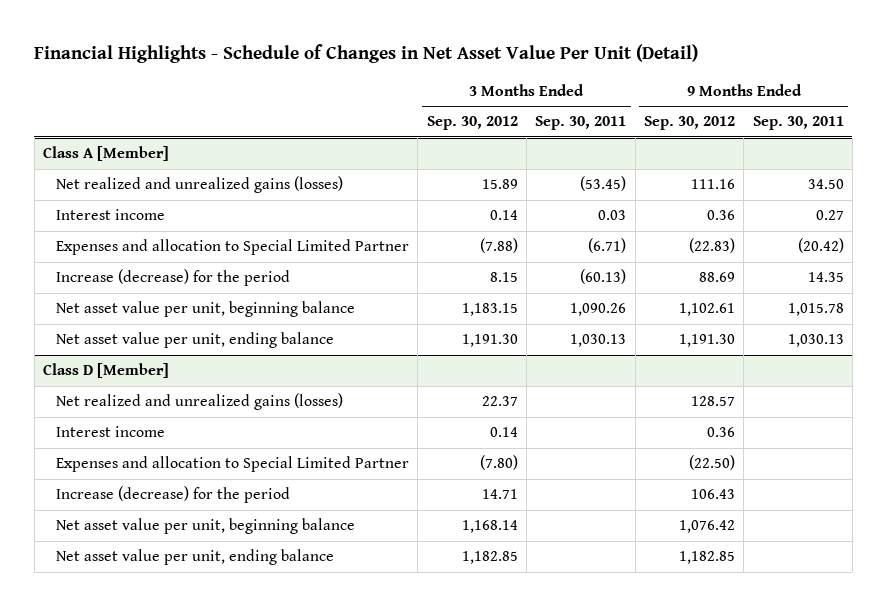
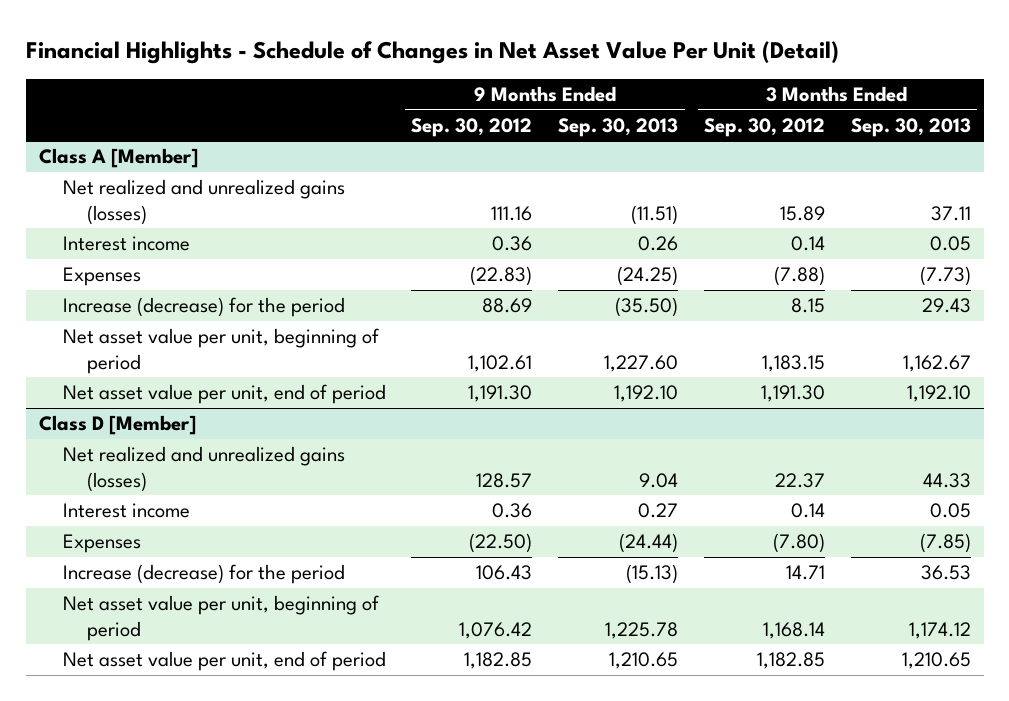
[535,116,627,131] Sep. 30, 2011 -> none
[752,116,844,131] Sep. 30, 2011 -> none
none -> [558,117,679,137] Sep. 30, 2013
none -> [850,117,971,137] Sep. 30, 2013
[55,239,409,256] Expenses and allocation to Special Limited Partner -> [62,267,141,287] Expenses
[55,301,355,318] Net asset value per unit, beginning balance -> [62,328,379,374] Net asset value per unit, beginning of period
[55,332,334,349] Net asset value per unit, ending balance -> [62,384,386,405] Net asset value per unit, end of period
[55,456,409,473] Expenses and allocation to Special Limited Partner -> [62,534,141,554] Expenses
[55,518,355,535] Net asset value per unit, beginning balance -> [62,595,379,641] Net asset value per unit, beginning of period
[55,549,334,566] Net asset value per unit, ending balance -> [62,651,386,672] Net asset value per unit, end of period

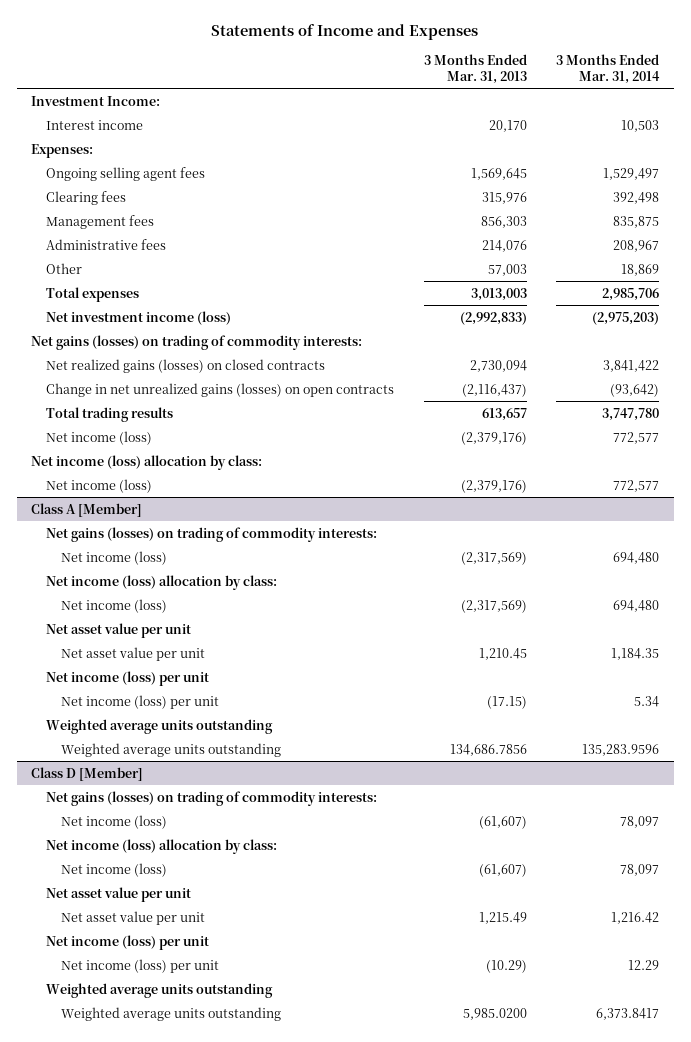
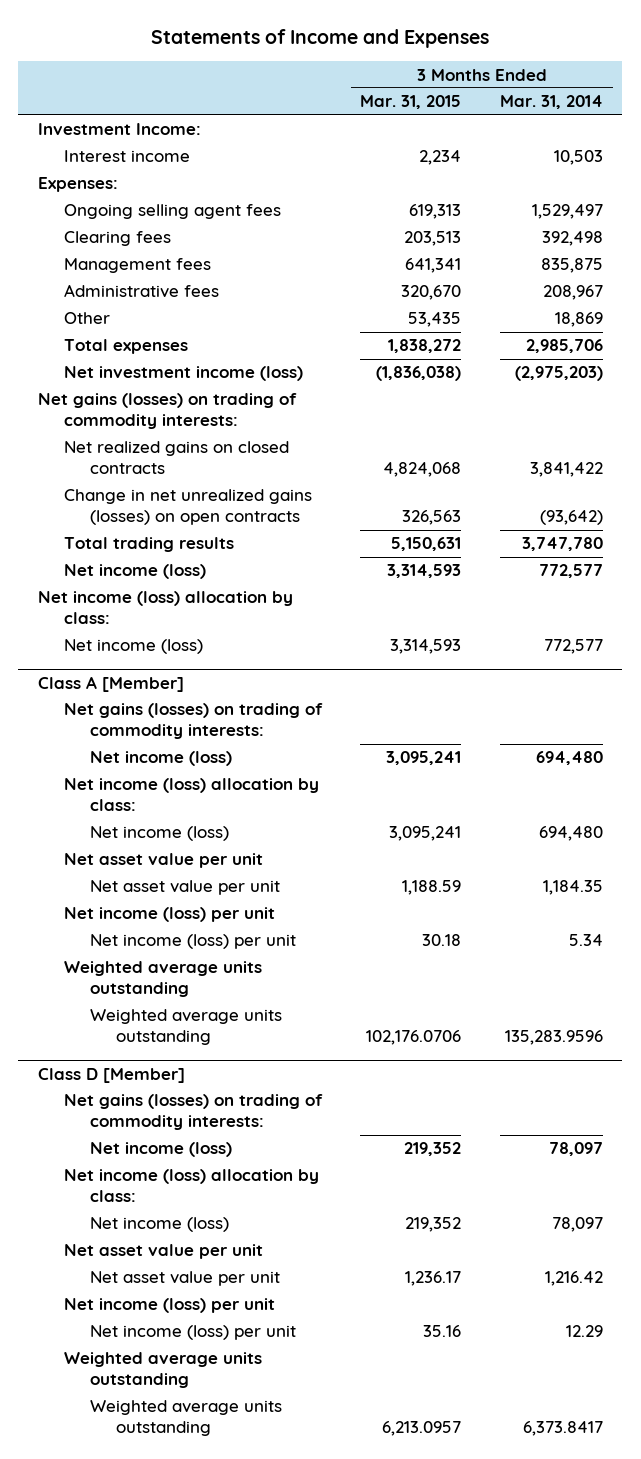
[423,54,527,84] 3 Months Ended Mar. 31, 2013 -> none
none -> [360,95,462,110] Mar. 31, 2015
[46,358,326,373] Net realized gains (losses) on closed contracts -> [63,441,289,475] Net realized gains on closed contracts

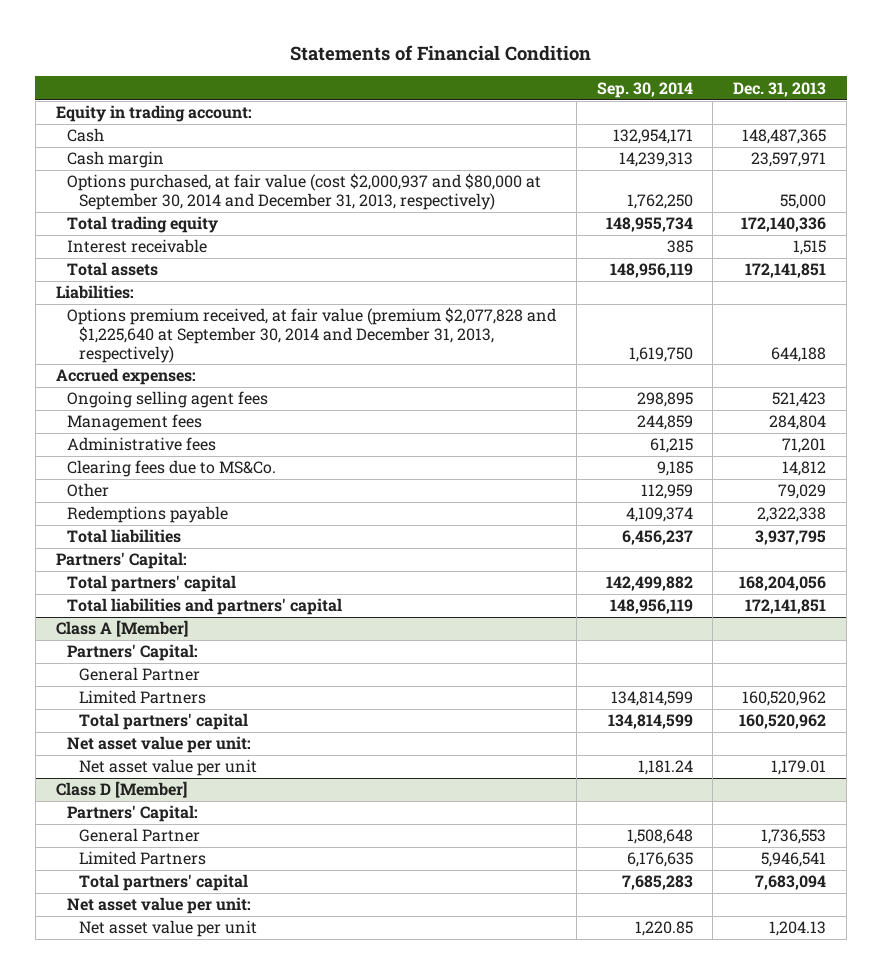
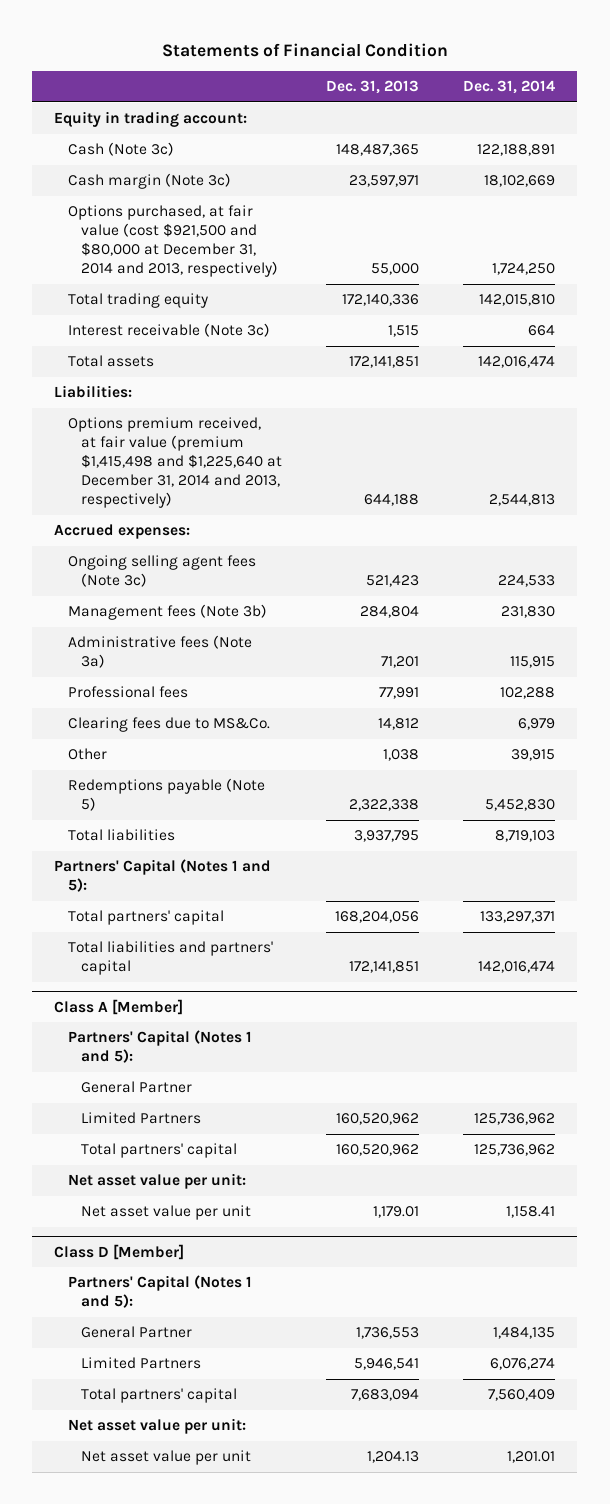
[596,81,693,98] Sep. 30, 2014 -> none
none -> [463,80,556,95] Dec. 31, 2014
[67,128,105,143] Cash -> [67,142,174,157] Cash (Note 3c)
[67,151,165,169] Cash margin -> [67,173,231,190] Cash margin (Note 3c)
[67,173,542,210] Options purchased, at fair value (cost $2,000,937 and $80,000 at September 30, 2014 and December 31, 2013, respectively) -> [67,205,278,278] Options purchased, at fair value (cost $921,500 and $80,000 at December 31, 2014 and 2013, respectively)
[67,239,208,254] Interest receivable -> [67,323,270,338] Interest receivable (Note 3c)
[67,307,557,363] Options premium received, at fair value (premium $2,077,828 and $1,225,640 at September 30, 2014 and December 31, 2013, respectively) -> [67,417,282,509] Options premium received, at fair value (premium $1,415,498 and $1,225,640 at December 31, 2014 and 2013, respectively)
[67,391,269,409] Ongoing selling agent fees -> [67,555,256,588] Ongoing selling agent fees (Note 3c)
[67,414,203,432] Management fees -> [67,604,267,621] Management fees (Note 3b)
[67,437,217,452] Administrative fees -> [67,635,252,669] Administrative fees (Note 3a)
none -> [67,686,188,699] Professional fees
[778,484,827,500] 79,029 -> [383,749,420,762] 1,038
[67,506,229,524] Redemptions payable -> [67,778,265,812] Redemptions payable (Note 5)
[55,552,187,570] Partners' Capital: -> [54,859,272,893] Partners' Capital (Notes 1 and 5):
[67,644,199,662] Partners' Capital: -> [67,1030,252,1064] Partners' Capital (Notes 1 and 5):
[67,805,199,823] Partners' Capital: -> [67,1275,252,1309] Partners' Capital (Notes 1 and 5):

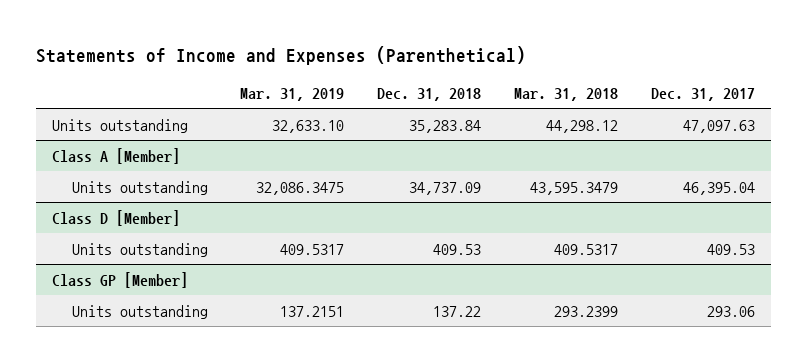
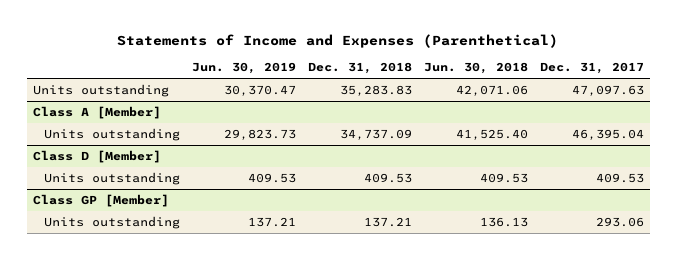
[240,87,345,101] Mar. 31, 2019 -> none
[514,87,619,101] Mar. 31, 2018 -> none
none -> [192,62,297,75] Jun. 30, 2019
none -> [424,62,529,75] Jun. 30, 2018
[409,119,482,133] 35,283.84 -> [340,85,413,97] 35,283.83
[433,305,482,317] 137.22 -> [364,217,413,228] 137.21

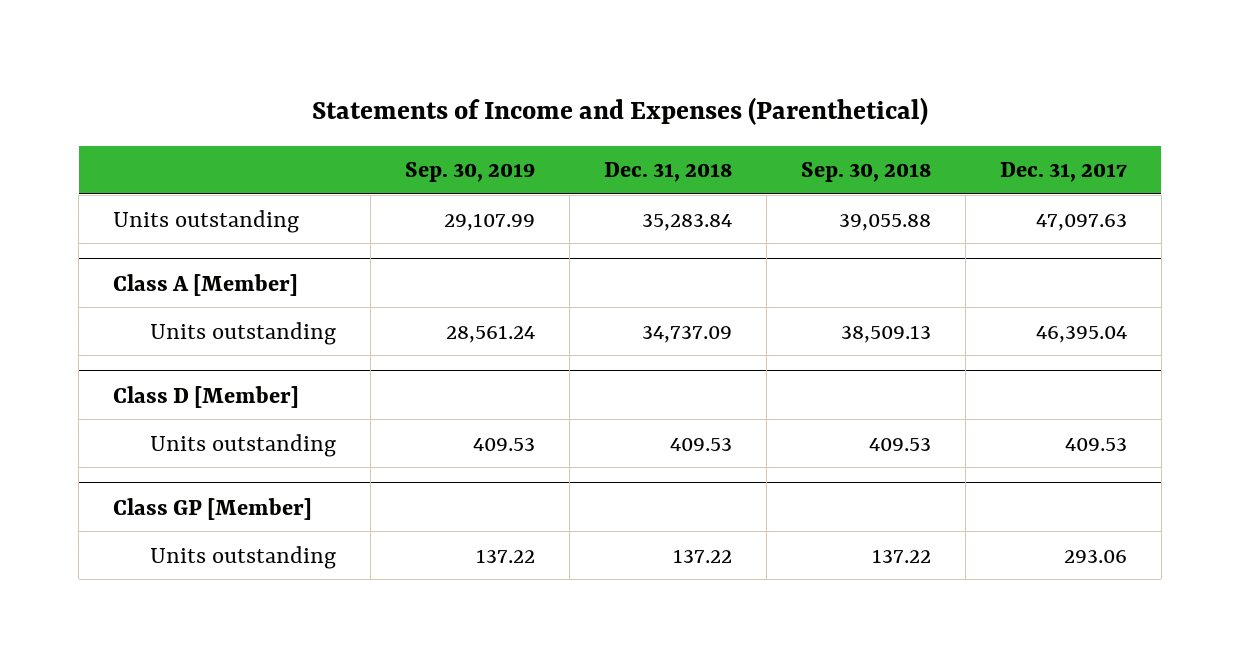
[192,62,297,75] Jun. 30, 2019 -> none
[424,62,529,75] Jun. 30, 2018 -> none
none -> [404,162,535,183] Sep. 30, 2019
none -> [800,162,931,183] Sep. 30, 2018
[340,85,413,97] 35,283.83 -> [641,213,732,231] 35,283.84
[364,217,413,228] 137.21 -> [672,548,732,563] 137.22

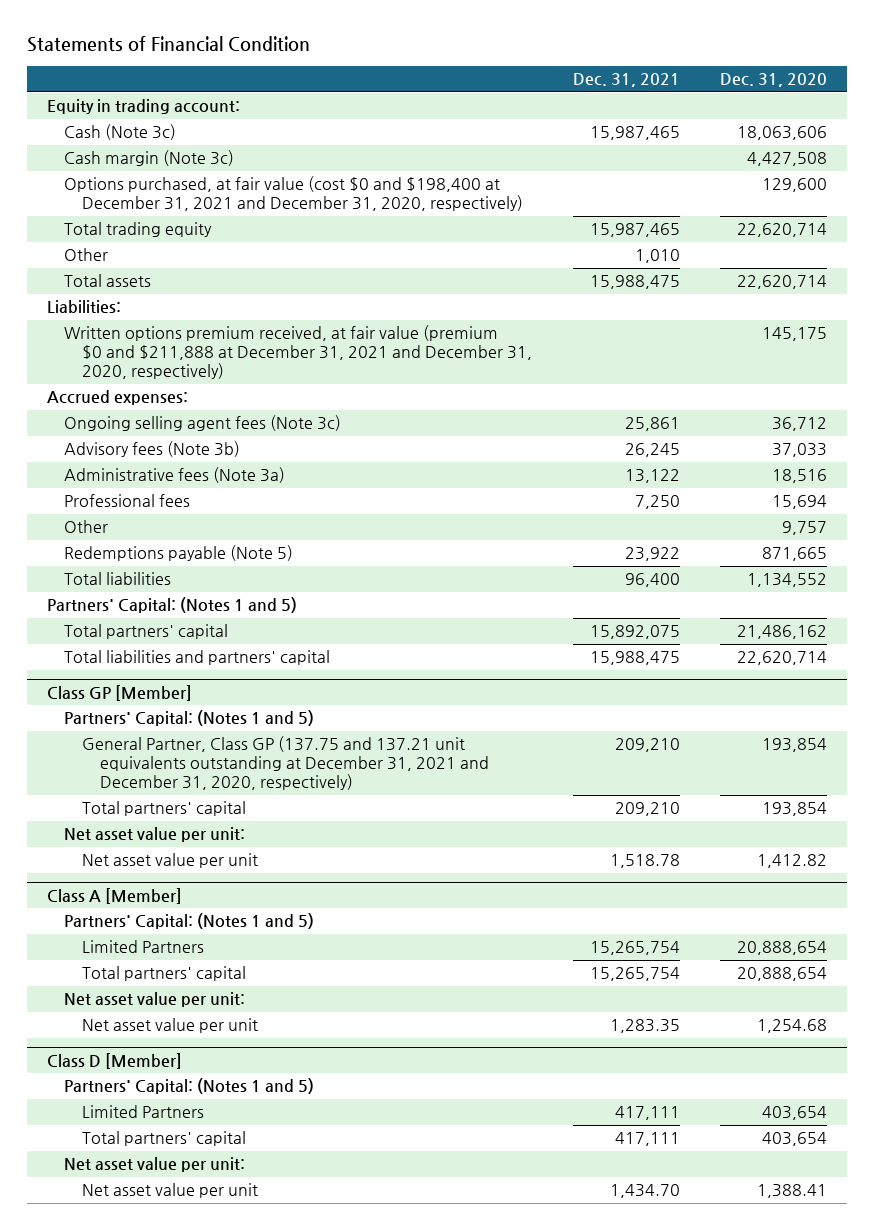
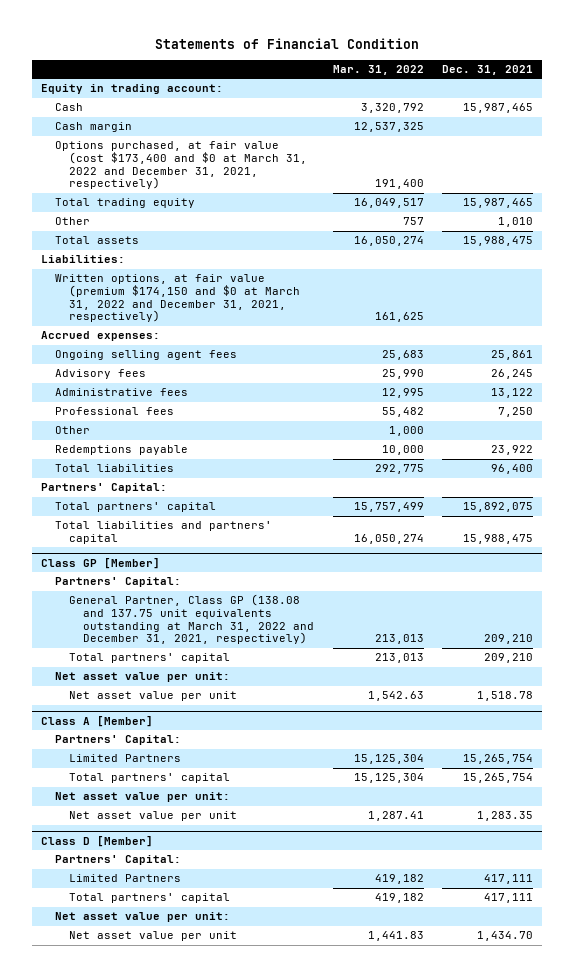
[720,73,828,88] Dec. 31, 2020 -> none
none -> [332,65,424,76] Mar. 31, 2022
[64,124,177,141] Cash (Note 3c) -> [55,103,84,112] Cash
[64,150,235,167] Cash margin (Note 3c) -> [55,122,133,133] Cash margin
[64,176,524,212] Options purchased, at fair value (cost $0 and $198,400 at December 31, 2021 and December 31, 2020, respectively) -> [55,141,308,190] Options purchased, at fair value (cost $173,400 and $0 at March 31, 2022 and December 31, 2021, respectively)
[64,325,533,380] Written options premium received, at fair value (premium $0 and $211,888 at December 31, 2021 and December 31, 2020, respectively) -> [55,274,301,323] Written options, at fair value (premium $174,150 and $0 at March 31, 2022 and December 31, 2021, respectively)
[64,415,342,432] Ongoing selling agent fees (Note 3c) -> [55,350,238,361] Ongoing selling agent fees
[64,441,241,458] Advisory fees (Note 3b) -> [55,369,147,380] Advisory fees
[64,467,286,484] Administrative fees (Note 3a) -> [55,388,189,397] Administrative fees
[64,545,294,562] Redemptions payable (Note 5) -> [55,445,189,456] Redemptions payable
[46,597,297,614] Partners' Capital: (Notes 1 and 5) -> [40,483,167,494] Partners' Capital:
[64,710,315,727] Partners' Capital: (Notes 1 and 5) -> [55,577,182,588] Partners' Capital:
[82,736,489,791] General Partner, Class GP (137.75 and 137.21 unit equivalents outstanding at December 31, 2021 and December 31, 2020, respectively) -> [69,594,315,645] General Partner, Class GP (138.08 and 137.75 unit equivalents outstanding at March 31, 2022 and December 31, 2021, respectively)
[64,913,315,930] Partners' Capital: (Notes 1 and 5) -> [55,735,182,746] Partners' Capital:
[64,1078,315,1095] Partners' Capital: (Notes 1 and 5) -> [55,855,182,866] Partners' Capital:

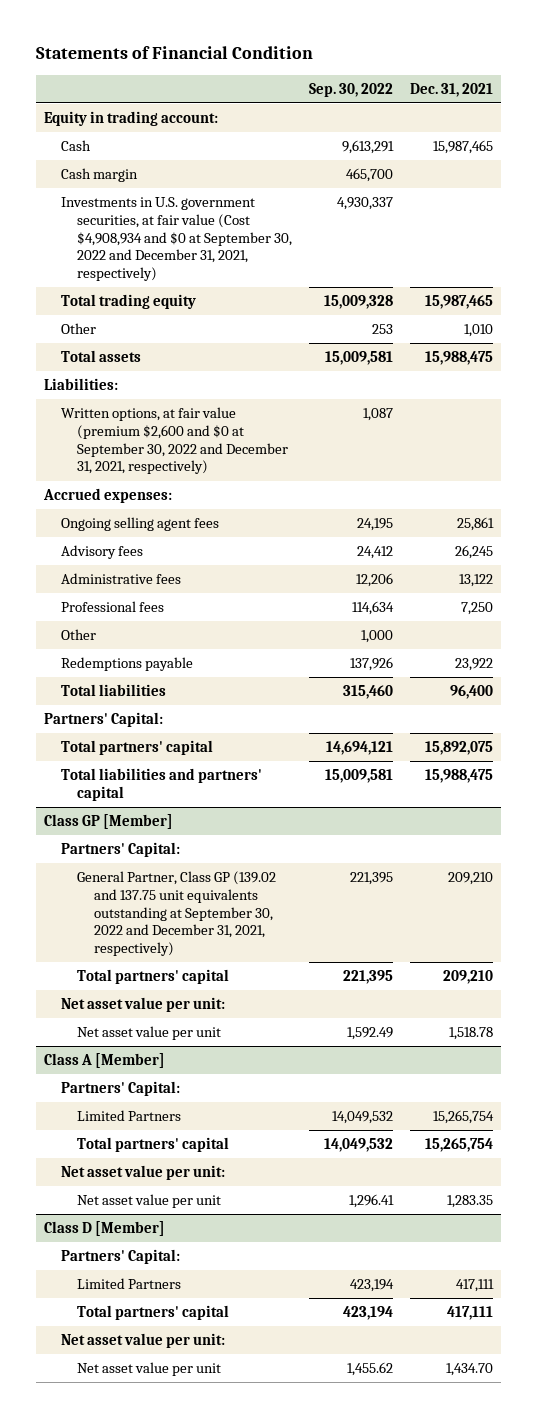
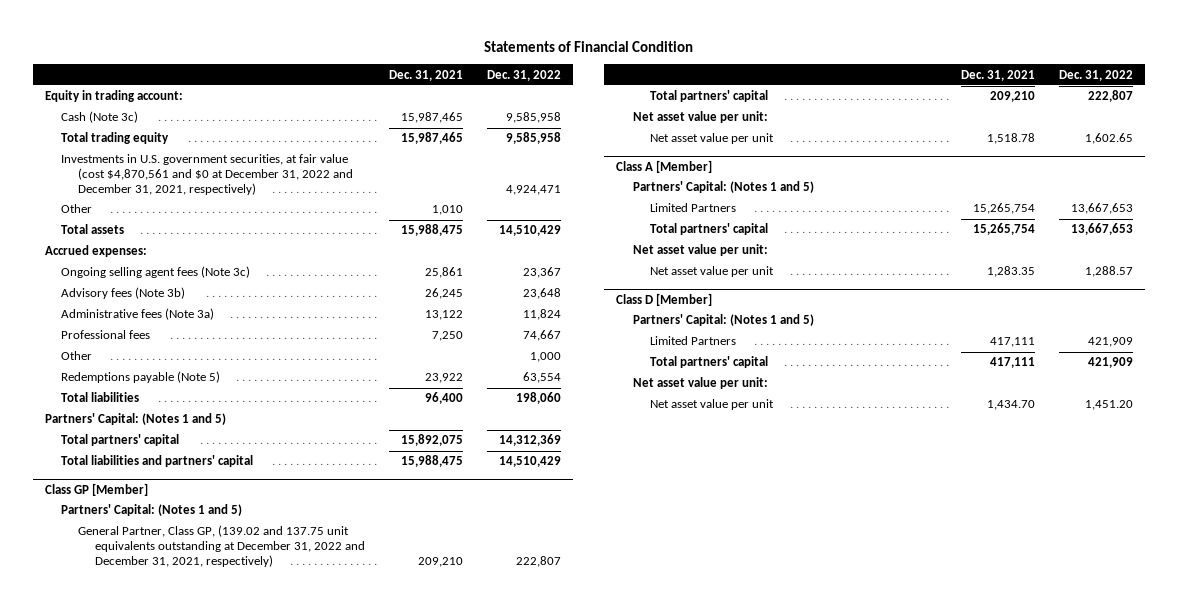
[309,82,394,97] Sep. 30, 2022 -> none
none -> [487,69,562,81] Dec. 31, 2022
[60,168,138,183] Cash margin -> none
[60,197,293,282] Investments in U.S. government securities, at fair value (Cost $4,908,934 and $0 at September 30, 2022 and December 31, 2021, respectively) -> none
[60,140,91,152] Cash -> [61,111,139,124] Cash (Note 3c)
none -> [61,154,354,196] Investments in U.S. government securities, at fair value (cost $4,870,561 and $0 at December 31, 2022 and December 31, 2021, respectively)
[44,378,119,391] Liabilities: -> none
[60,407,289,475] Written options, at fair value (premium $2,600 and $0 at September 30, 2022 and December 31, 2021, respectively) -> none
[60,517,219,532] Ongoing selling agent fees -> [61,266,251,279] Ongoing selling agent fees (Note 3c)
[60,545,143,560] Advisory fees -> [61,287,186,300] Advisory fees (Note 3b)
[60,573,181,585] Administrative fees -> [61,308,215,321] Administrative fees (Note 3a)
[60,657,193,672] Redemptions payable -> [61,371,221,384] Redemptions payable (Note 5)
[44,712,164,728] Partners' Capital: -> [44,413,226,426] Partners' Capital: (Notes 1 and 5)
[60,842,180,858] Partners' Capital: -> [61,504,243,517] Partners' Capital: (Notes 1 and 5)
[77,871,277,957] General Partner, Class GP (139.02 and 137.75 unit equivalents outstanding at September 30, 2022 and December 31, 2021, respectively) -> [78,525,365,568] General Partner, Class GP, (139.02 and 137.75 unit equivalents outstanding at December 31, 2022 and December 31, 2021, respectively)
[60,1081,180,1097] Partners' Capital: -> [633,181,815,194] Partners' Capital: (Notes 1 and 5)
[60,1249,180,1265] Partners' Capital: -> [633,314,815,327] Partners' Capital: (Notes 1 and 5)

